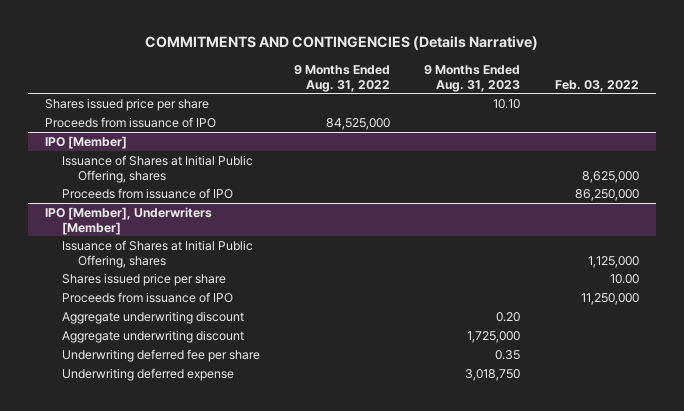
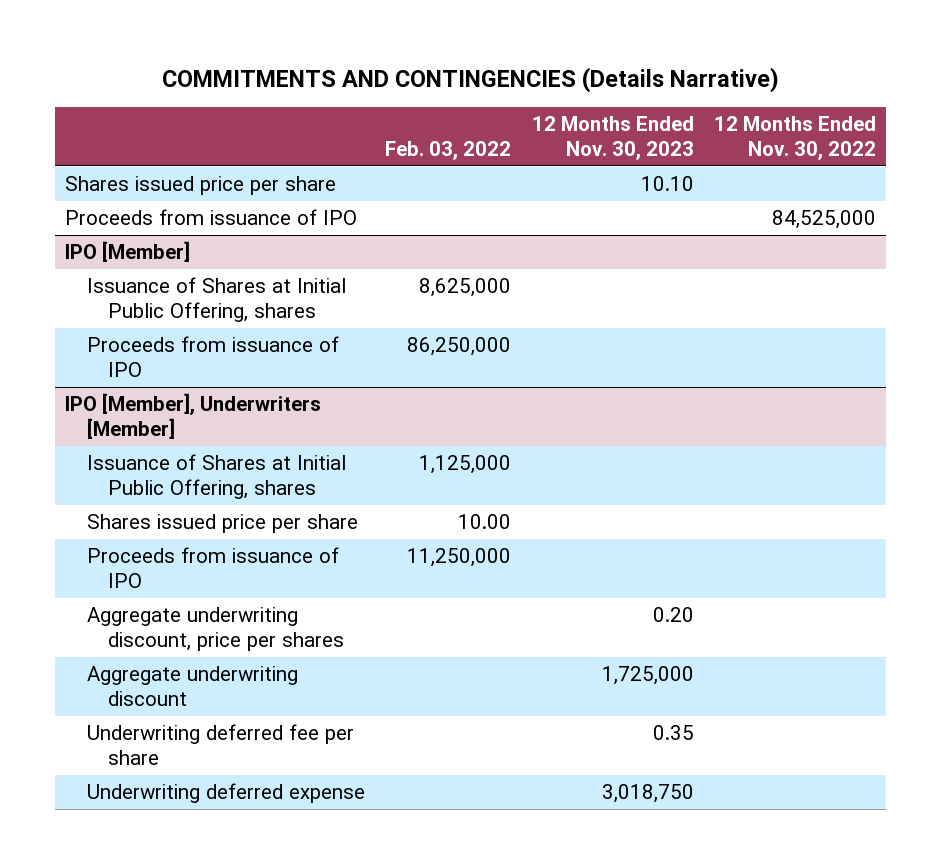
[294,64,391,92] 9 Months Ended Aug. 31, 2022 -> none
[424,64,521,92] 9 Months Ended Aug. 31, 2023 -> none
none -> [531,116,694,161] 12 Months Ended Nov. 30, 2023
none -> [714,116,877,161] 12 Months Ended Nov. 30, 2022
[61,310,244,324] Aggregate underwriting discount -> [86,607,344,652] Aggregate underwriting discount, price per shares

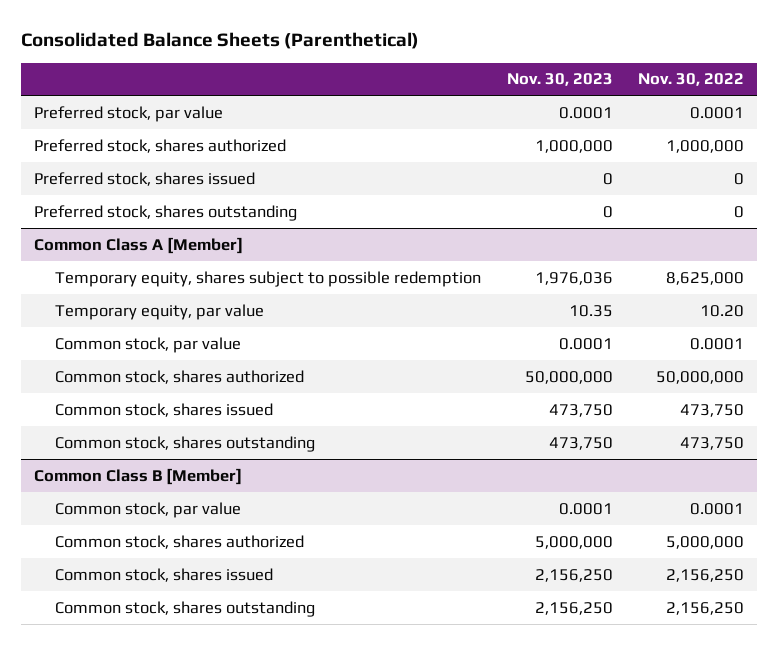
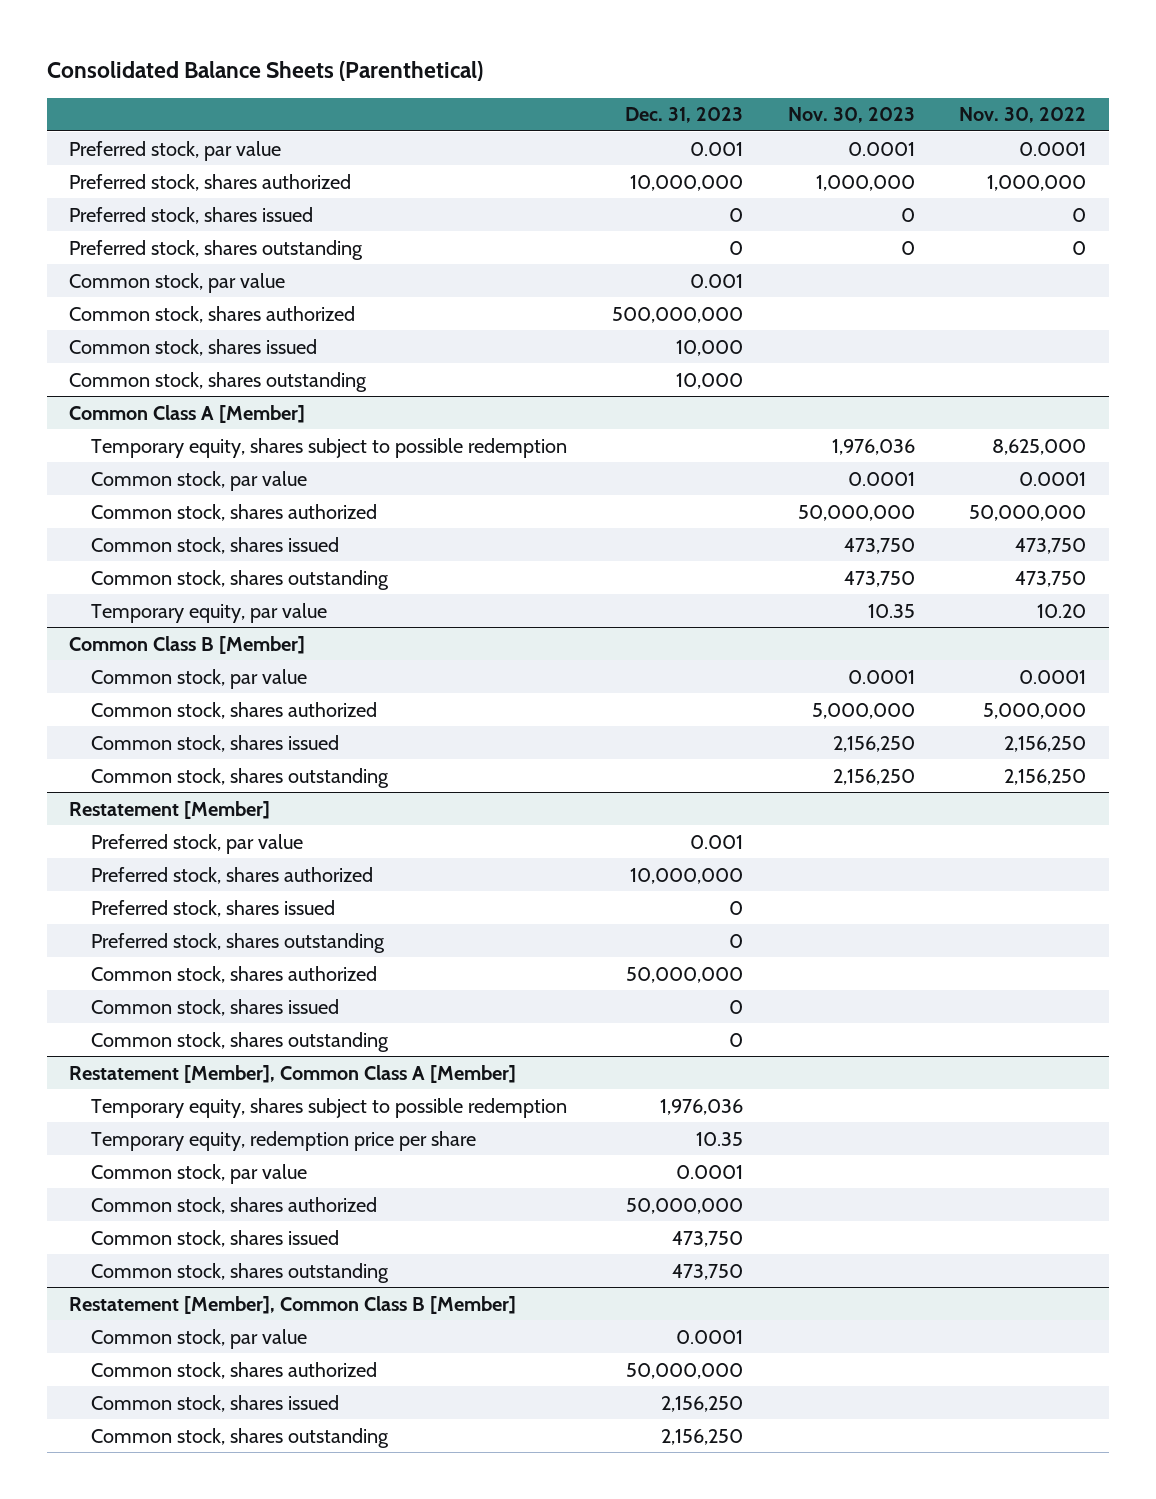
none -> [624,107,743,124] Dec. 31, 2023
none -> [69,272,286,293] Common stock, par value
none -> [69,305,356,323] Common stock, shares authorized
none -> [69,338,318,356] Common stock, shares issued
none -> [69,371,368,392] Common stock, shares outstanding
[55,303,265,320] Temporary equity, par value -> [91,602,328,623] Temporary equity, par value
none -> [69,800,271,819] Restatement [Member]
none -> [91,833,304,854] Preferred stock, par value
none -> [91,866,374,884] Preferred stock, shares authorized
none -> [91,899,336,917] Preferred stock, shares issued
none -> [91,932,386,953] Preferred stock, shares outstanding
none -> [91,965,378,983] Common stock, shares authorized
none -> [91,998,340,1016] Common stock, shares issued
none -> [91,1031,390,1052] Common stock, shares outstanding
none -> [69,1064,517,1083] Restatement [Member], Common Class A [Member]
none -> [91,1097,568,1118] Temporary equity, shares subject to possible redemption
none -> [91,1130,477,1151] Temporary equity, redemption price per share
none -> [91,1163,308,1184] Common stock, par value
none -> [91,1196,378,1214] Common stock, shares authorized
none -> [91,1229,340,1247] Common stock, shares issued
none -> [91,1262,390,1283] Common stock, shares outstanding
none -> [69,1295,517,1314] Restatement [Member], Common Class B [Member]
none -> [91,1328,308,1349] Common stock, par value
none -> [91,1361,378,1379] Common stock, shares authorized
none -> [91,1394,340,1412] Common stock, shares issued
none -> [91,1427,390,1448] Common stock, shares outstanding

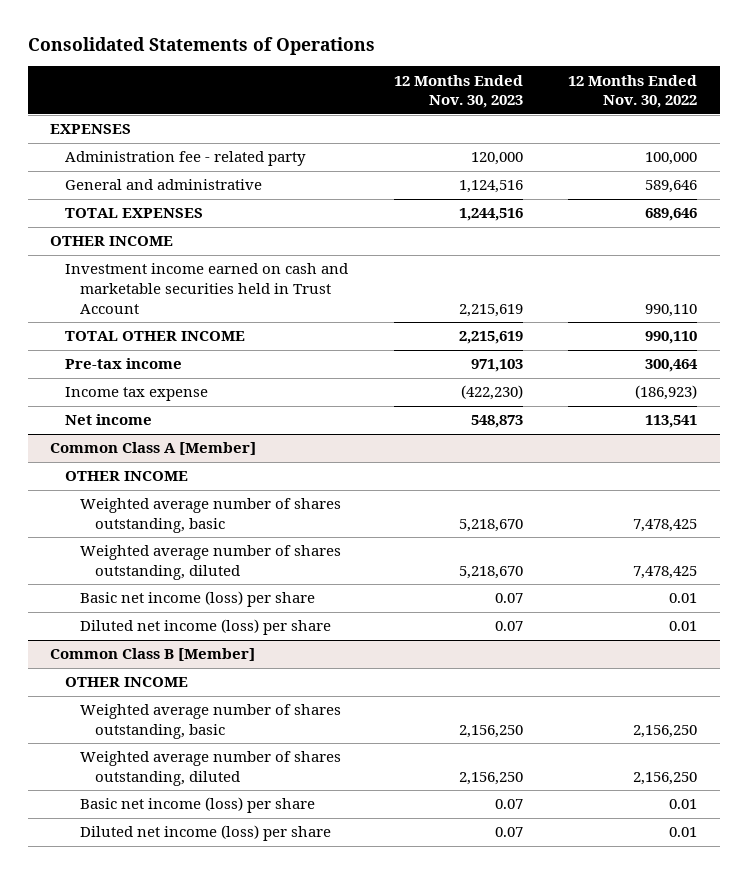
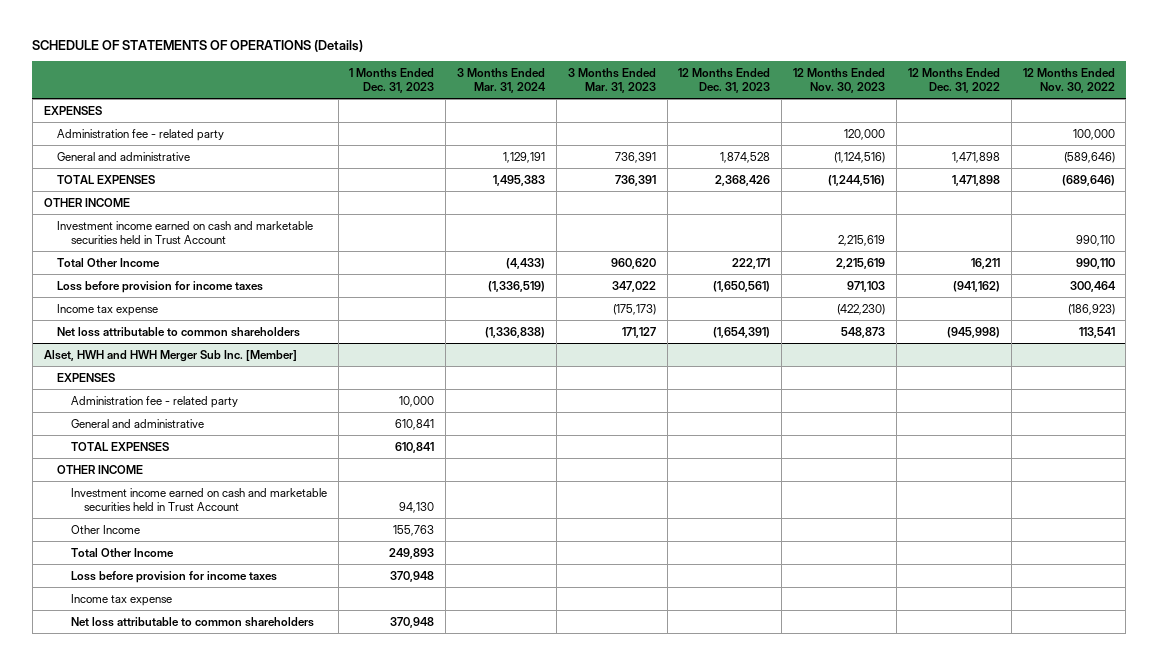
[27,37,375,56] Consolidated Statements of Operations -> [32,39,364,52] SCHEDULE OF STATEMENTS OF OPERATIONS (Details)
none -> [349,67,435,93] 1 Months Ended Dec. 31, 2023
none -> [457,67,547,93] 3 Months Ended Mar. 31, 2024
none -> [567,67,656,93] 3 Months Ended Mar. 31, 2023
none -> [678,67,771,93] 12 Months Ended Dec. 31, 2023
none -> [907,67,1000,93] 12 Months Ended Dec. 31, 2022
[458,180,523,194] 1,124,516 -> [834,151,886,163] (1,124,516)
[644,180,697,194] 589,646 -> [1063,151,1115,163] (589,646)
[458,208,523,222] 1,244,516 -> [828,174,886,186] (1,244,516)
[644,208,697,222] 689,646 -> [1061,174,1115,186] (689,646)
[65,331,246,342] TOTAL OTHER INCOME -> [57,257,161,267] Total Other Income
[65,358,183,370] Pre-tax income -> [57,280,264,293] Loss before provision for income taxes
[50,442,257,456] Common Class A [Member] -> none
[65,471,189,482] OTHER INCOME -> none
[80,498,342,533] Weighted average number of shares outstanding, basic -> none
[80,545,342,580] Weighted average number of shares outstanding, diluted -> none
[80,591,316,608] Basic net income (loss) per share -> none
[80,619,332,636] Diluted net income (loss) per share -> none
[50,648,256,662] Common Class B [Member] -> none
[65,677,189,688] OTHER INCOME -> none
[80,704,342,739] Weighted average number of shares outstanding, basic -> none
[80,751,342,786] Weighted average number of shares outstanding, diluted -> none
[80,797,316,814] Basic net income (loss) per share -> none
[80,825,332,842] Diluted net income (loss) per share -> none
[65,414,153,426] Net income -> [57,326,301,337] Net loss attributable to common shareholders
none -> [43,349,297,362] Alset, HWH and HWH Merger Sub Inc. [Member]
none -> [57,372,116,382] EXPENSES
none -> [70,395,238,408] Administration fee - related party
none -> [70,418,204,428] General and administrative
none -> [70,441,169,451] TOTAL EXPENSES
none -> [57,464,144,474] OTHER INCOME
none -> [70,487,327,511] Investment income earned on cash and marketable securities held in Trust Account
none -> [70,524,140,534] Other Income
none -> [70,547,174,557] Total Other Income
none -> [70,570,277,583] Loss before provision for income taxes
none -> [70,593,172,606] Income tax expense
none -> [70,616,314,627] Net loss attributable to common shareholders

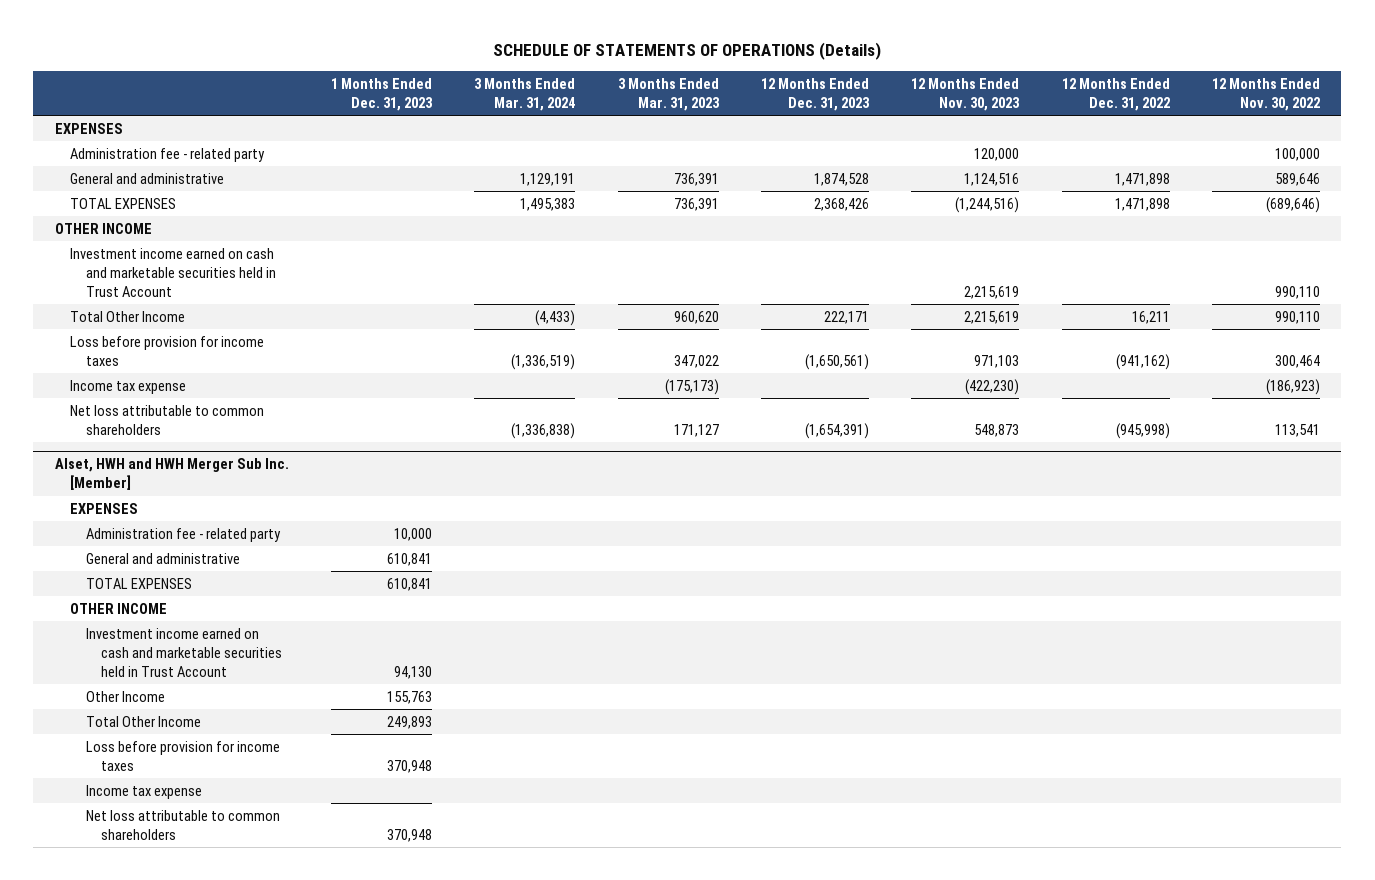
[834,151,886,163] (1,124,516) -> [964,172,1020,186] 1,124,516
[1063,151,1115,163] (589,646) -> [1274,172,1320,186] 589,646

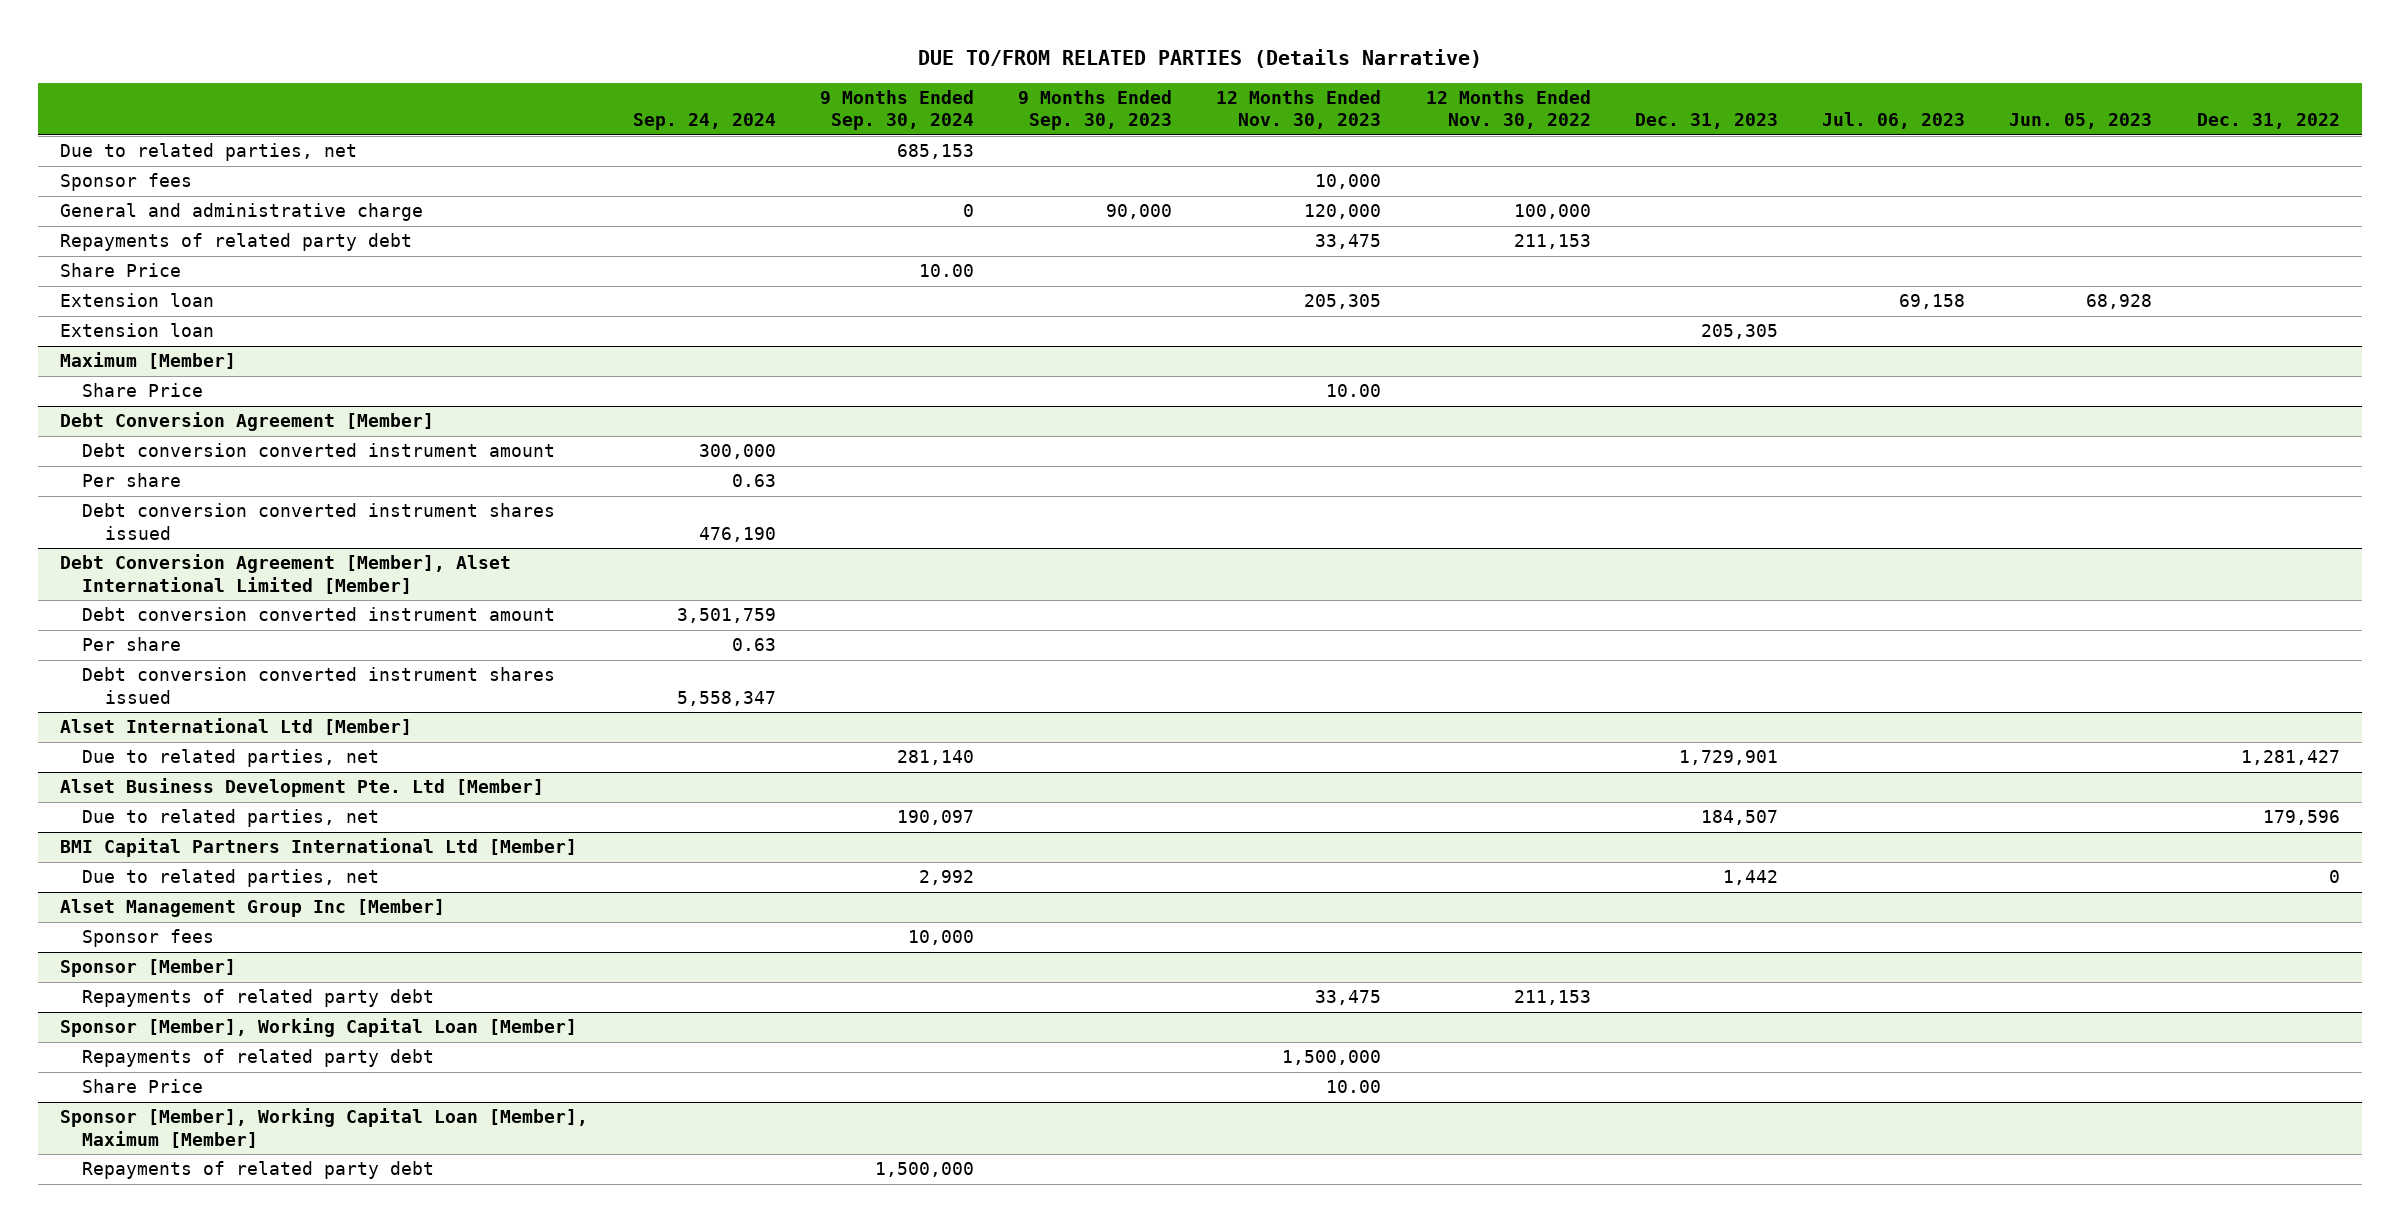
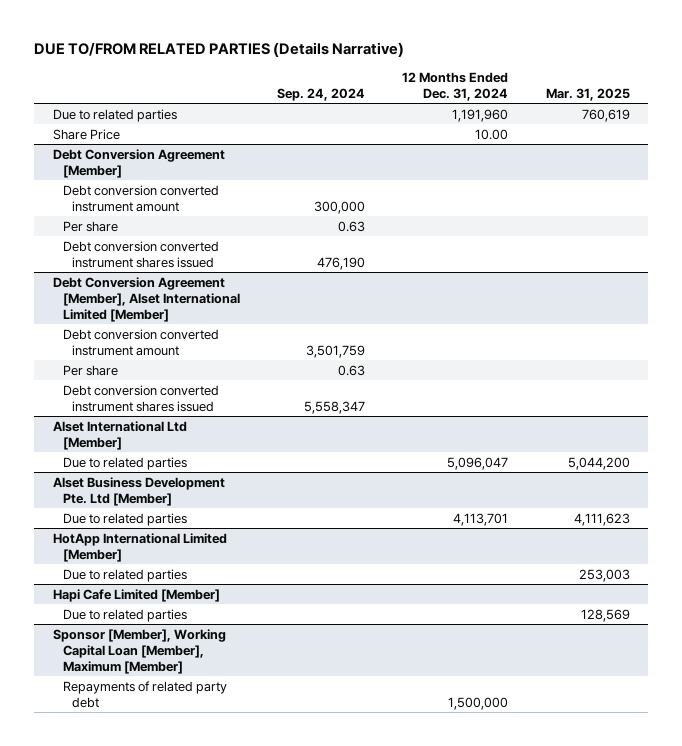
[819,89,974,131] 9 Months Ended Sep. 30, 2024 -> none
[1018,89,1173,131] 9 Months Ended Sep. 30, 2023 -> none
[1216,89,1382,130] 12 Months Ended Nov. 30, 2023 -> none
[1425,89,1591,130] 12 Months Ended Nov. 30, 2022 -> none
[1634,113,1778,130] Dec. 31, 2023 -> none
[1822,112,1966,130] Jul. 06, 2023 -> none
[2009,113,2153,130] Jun. 05, 2023 -> none
[2196,113,2340,130] Dec. 31, 2022 -> none
none -> [402,71,509,101] 12 Months Ended Dec. 31, 2024
none -> [545,87,630,101] Mar. 31, 2025
[60,173,193,192] Sponsor fees -> none
[60,203,424,222] General and administrative charge -> none
[60,233,413,252] Repayments of related party debt -> none
[60,143,358,162] Due to related parties, net -> [52,108,177,122] Due to related parties
[60,293,215,308] Extension loan -> none
[60,323,215,338] Extension loan -> none
[60,352,237,370] Maximum [Member] -> none
[82,383,204,398] Share Price -> none
[82,749,380,768] Due to related parties, net -> [62,456,187,470] Due to related parties
[60,838,578,858] BMI Capital Partners International Ltd [Member] -> none
[82,869,380,888] Due to related parties, net -> none
[60,899,446,918] Alset Management Group Inc [Member] -> none
[82,929,215,948] Sponsor fees -> none
[60,959,237,978] Sponsor [Member] -> none
[82,989,435,1008] Repayments of related party debt -> none
[60,1018,578,1038] Sponsor [Member], Working Capital Loan [Member] -> none
[82,1049,435,1068] Repayments of related party debt -> none
[82,1079,204,1094] Share Price -> none
[82,809,380,828] Due to related parties, net -> [62,512,187,526] Due to related parties
none -> [52,532,227,562] HotApp International Limited [Member]
none -> [62,568,187,582] Due to related parties
none -> [52,588,220,602] Hapi Cafe Limited [Member]
none -> [62,608,187,622] Due to related parties

